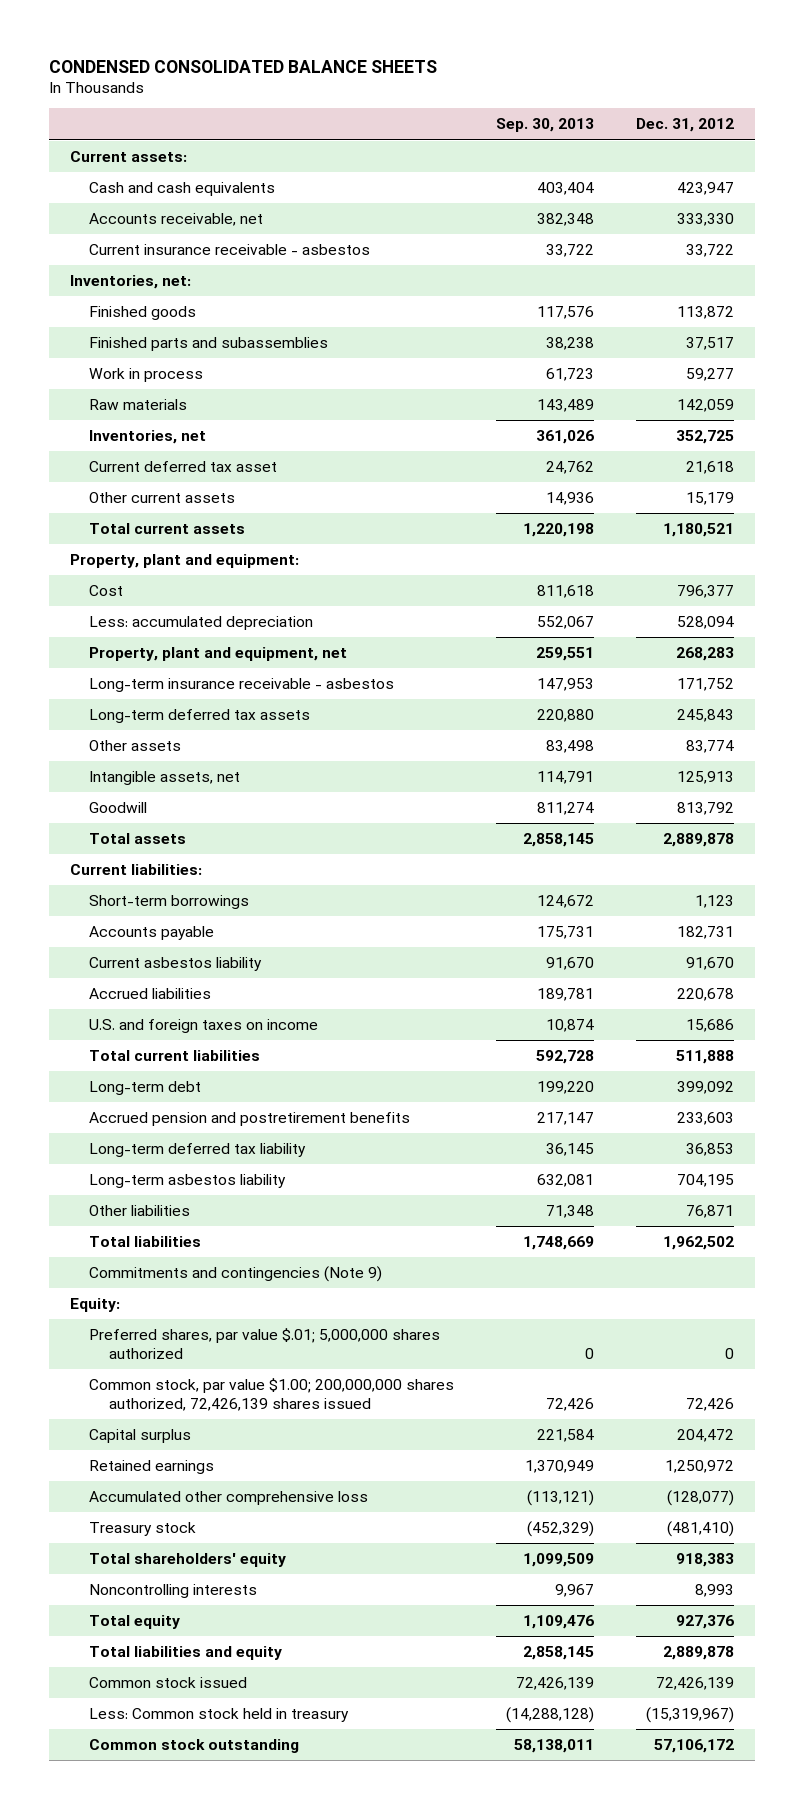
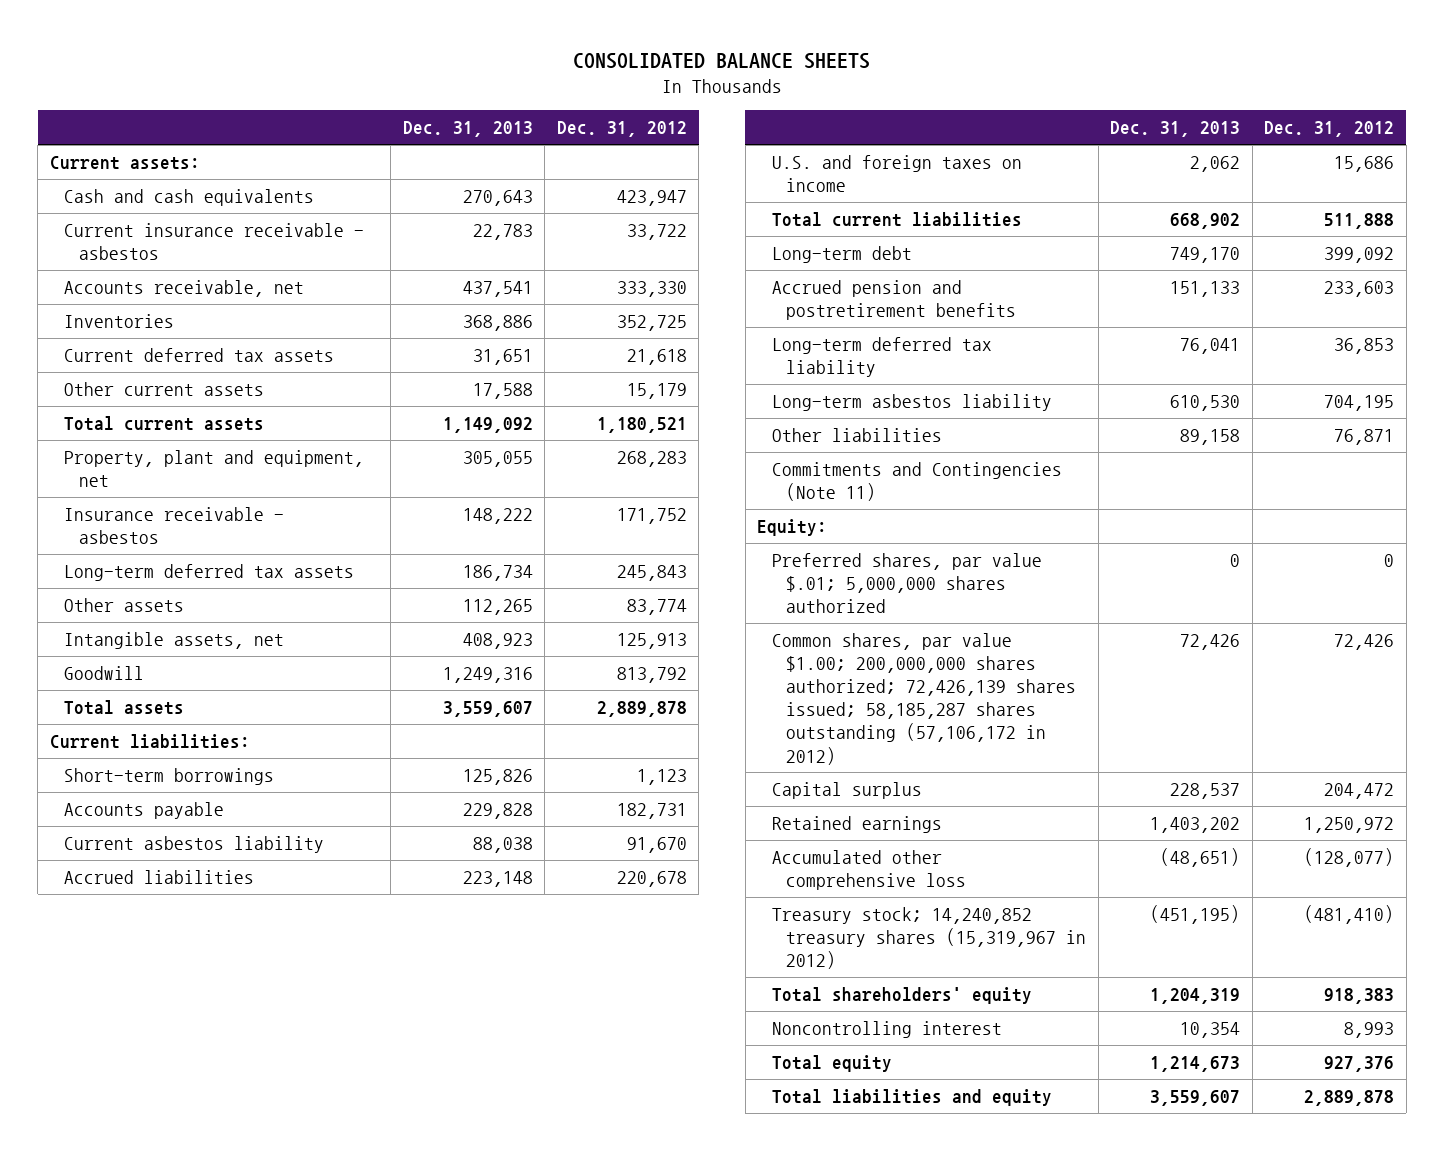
[48,59,437,73] CONDENSED CONSOLIDATED BALANCE SHEETS -> [572,52,870,69] CONSOLIDATED BALANCE SHEETS
[496,118,595,133] Sep. 30, 2013 -> none
none -> [402,121,533,138] Dec. 31, 2013
[69,274,191,289] Inventories, net: -> none
[89,305,197,320] Finished goods -> none
[89,336,329,351] Finished parts and subassemblies -> none
[89,367,204,382] Work in process -> none
[89,398,188,410] Raw materials -> none
[89,212,264,226] Accounts receivable, net -> [64,279,305,297] Accounts receivable, net
[89,429,207,444] Inventories, net -> [64,313,175,328] Inventories
[89,460,278,472] Current deferred tax asset -> [64,347,335,362] Current deferred tax assets
[69,553,299,568] Property, plant and equipment: -> none
[89,584,124,596] Cost -> none
[89,615,314,630] Less: accumulated depreciation -> none
[89,677,395,692] Long-term insurance receivable - asbestos -> [64,506,285,544] Insurance receivable - asbestos
[89,1235,202,1247] Total liabilities -> none
[89,1265,383,1282] Commitments and contingencies (Note 9) -> [771,461,1062,501] Commitments and Contingencies (Note 11)
[89,1377,455,1412] Common stock, par value $1.00; 200,000,000 shares authorized, 72,426,139 shares issued -> [771,632,1077,765] Common shares, par value $1.00; 200,000,000 shares authorized; 72,426,139 shares issued; 58,185,287 shares outstanding (57,106,172 in 2012)
[89,1521,197,1536] Treasury stock -> [771,906,1087,970] Treasury stock; 14,240,852 treasury shares (15,319,967 in 2012)
[89,1583,258,1598] Noncontrolling interests -> [771,1020,1002,1038] Noncontrolling interest
[89,1676,248,1688] Common stock issued -> none
[89,1707,350,1722] Less: Common stock held in treasury -> none
[89,1738,300,1753] Common stock outstanding -> none

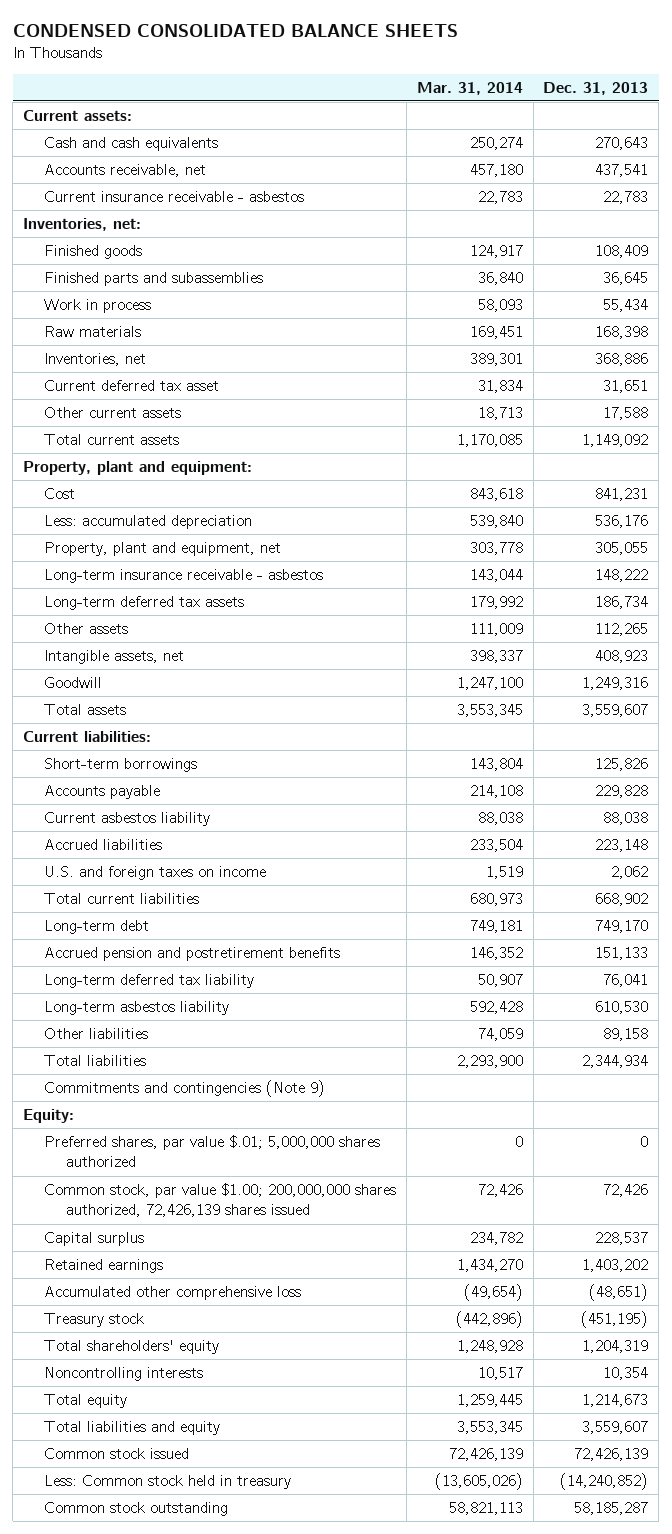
[572,52,870,69] CONSOLIDATED BALANCE SHEETS -> [12,24,458,38] CONDENSED CONSOLIDATED BALANCE SHEETS
[556,121,687,138] Dec. 31, 2012 -> none
none -> [416,81,523,95] Mar. 31, 2014
[64,222,365,260] Current insurance receivable - asbestos -> [44,191,305,203] Current insurance receivable - asbestos
none -> [23,218,142,232] Inventories, net:
none -> [44,245,143,260] Finished goods
none -> [44,272,264,287] Finished parts and subassemblies
none -> [44,299,152,314] Work in process
none -> [44,326,142,338] Raw materials
[64,313,175,328] Inventories -> [44,353,147,367] Inventories, net
[64,347,335,362] Current deferred tax assets -> [44,380,220,392] Current deferred tax asset
none -> [23,461,253,476] Property, plant and equipment:
none -> [44,488,76,500] Cost
none -> [44,515,253,530] Less: accumulated depreciation
[64,506,285,544] Insurance receivable - asbestos -> [44,569,324,584] Long-term insurance receivable - asbestos
none -> [44,1055,147,1067] Total liabilities
[771,461,1062,501] Commitments and Contingencies (Note 11) -> [44,1080,326,1098] Commitments and contingencies (Note 9)
[771,632,1077,765] Common shares, par value $1.00; 200,000,000 shares authorized; 72,426,139 shares issued; 58,185,287 shares outstanding (57,106,172 in 2012) -> [44,1183,397,1218] Common stock, par value $1.00; 200,000,000 shares authorized, 72,426,139 shares issued
[771,906,1087,970] Treasury stock; 14,240,852 treasury shares (15,319,967 in 2012) -> [44,1313,145,1328] Treasury stock
[771,1020,1002,1038] Noncontrolling interest -> [44,1367,204,1382] Noncontrolling interests
none -> [44,1448,190,1460] Common stock issued
none -> [44,1475,292,1490] Less: Common stock held in treasury
none -> [44,1502,229,1517] Common stock outstanding

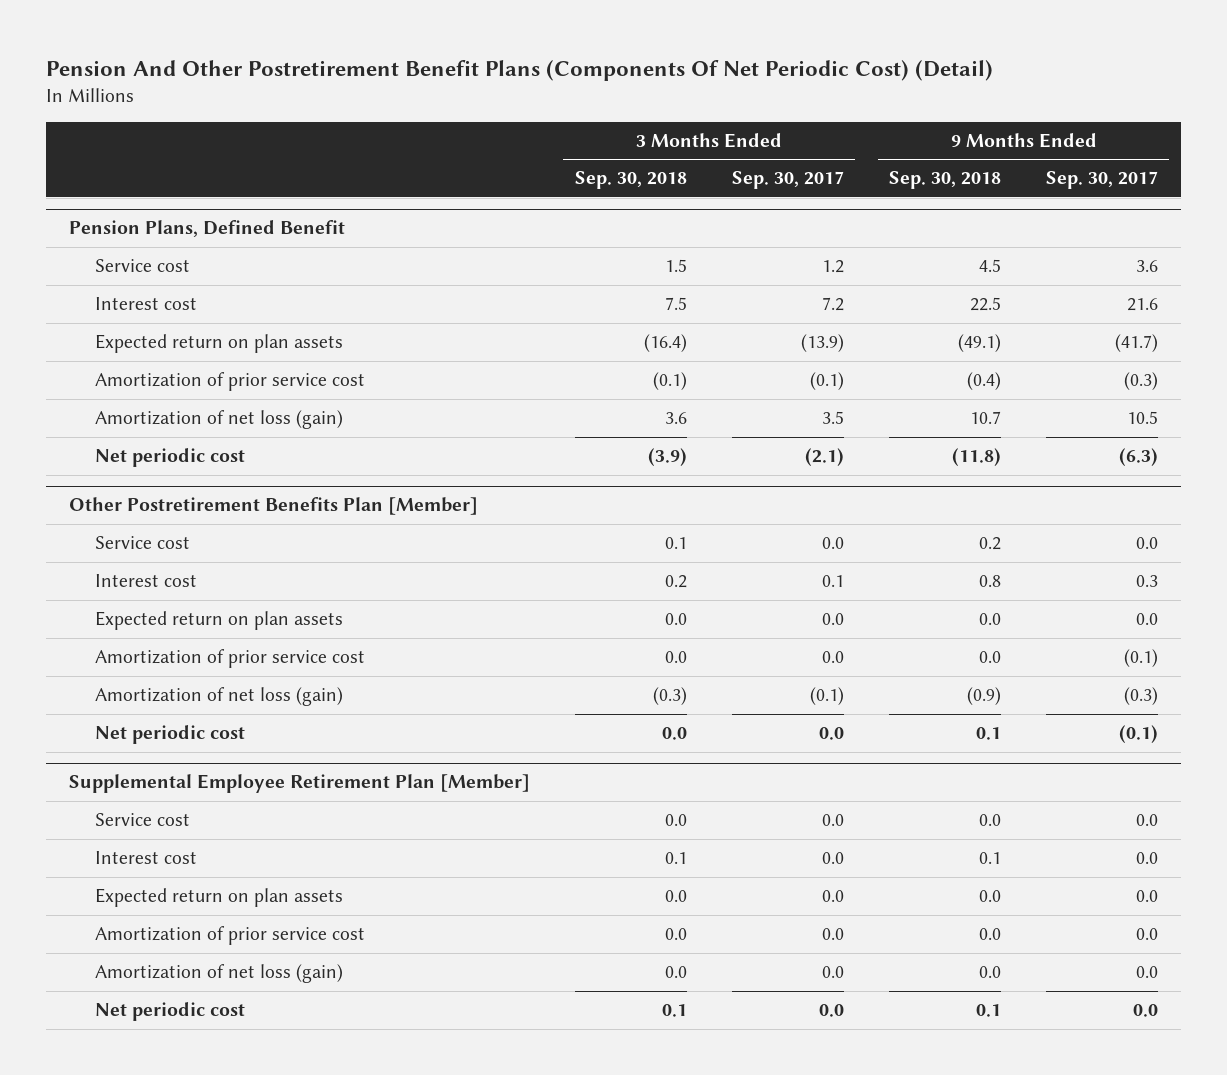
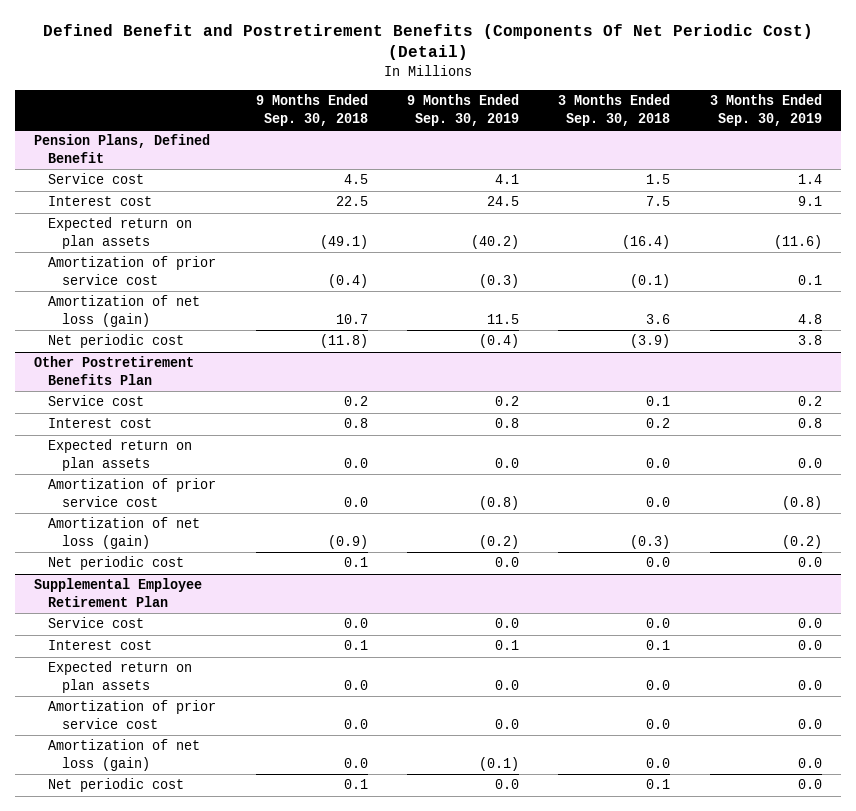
[46,60,994,82] Pension And Other Postretirement Benefit Plans (Components Of Net Periodic Cost) (Detail) -> [43,24,814,61] Defined Benefit and Postretirement Benefits (Components Of Net Periodic Cost) (Detail)
[731,171,844,190] Sep. 30, 2017 -> none
[1046,171,1159,190] Sep. 30, 2017 -> none
none -> [406,93,519,126] 9 Months Ended Sep. 30, 2019
none -> [709,93,822,126] 3 Months Ended Sep. 30, 2019
[68,497,478,516] Other Postretirement Benefits Plan [Member] -> [34,356,195,386] Other Postretirement Benefits Plan
[68,774,530,794] Supplemental Employee Retirement Plan [Member] -> [34,578,203,608] Supplemental Employee Retirement Plan

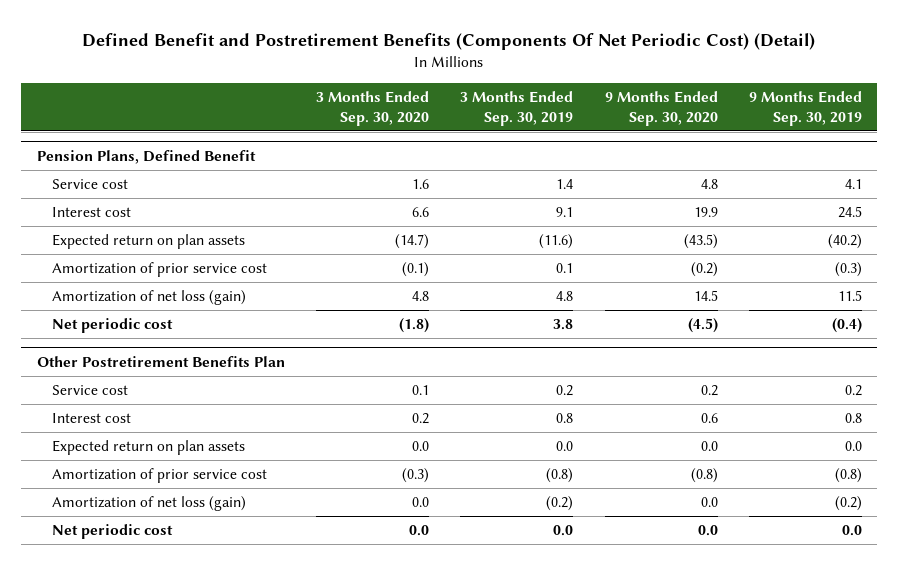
[255,93,368,126] 9 Months Ended Sep. 30, 2018 -> none
[558,93,671,126] 3 Months Ended Sep. 30, 2018 -> none
none -> [316,91,430,126] 3 Months Ended Sep. 30, 2020
none -> [604,91,718,126] 9 Months Ended Sep. 30, 2020
[34,578,203,608] Supplemental Employee Retirement Plan -> none
[48,617,145,629] Service cost -> none
[48,640,153,651] Interest cost -> none
[48,661,193,694] Expected return on plan assets -> none
[48,700,217,730] Amortization of prior service cost -> none
[48,739,201,772] Amortization of net loss (gain) -> none
[48,778,185,793] Net periodic cost -> none

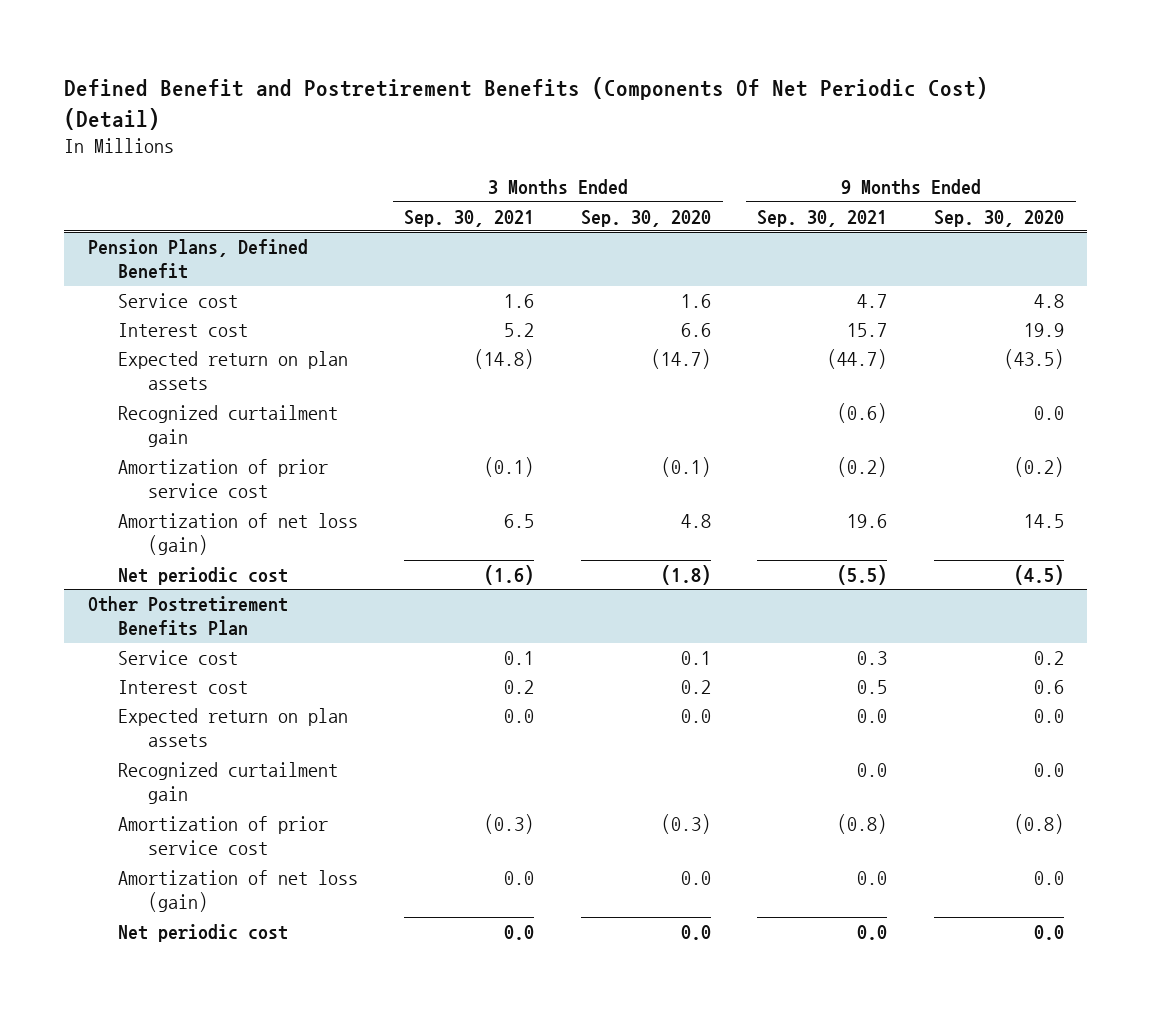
[460,91,574,126] 3 Months Ended Sep. 30, 2019 -> none
[748,91,862,126] 9 Months Ended Sep. 30, 2019 -> none
none -> [404,209,535,227] Sep. 30, 2021
none -> [757,209,888,227] Sep. 30, 2021
none -> [117,405,338,448] Recognized curtailment gain
none -> [117,762,338,805] Recognized curtailment gain

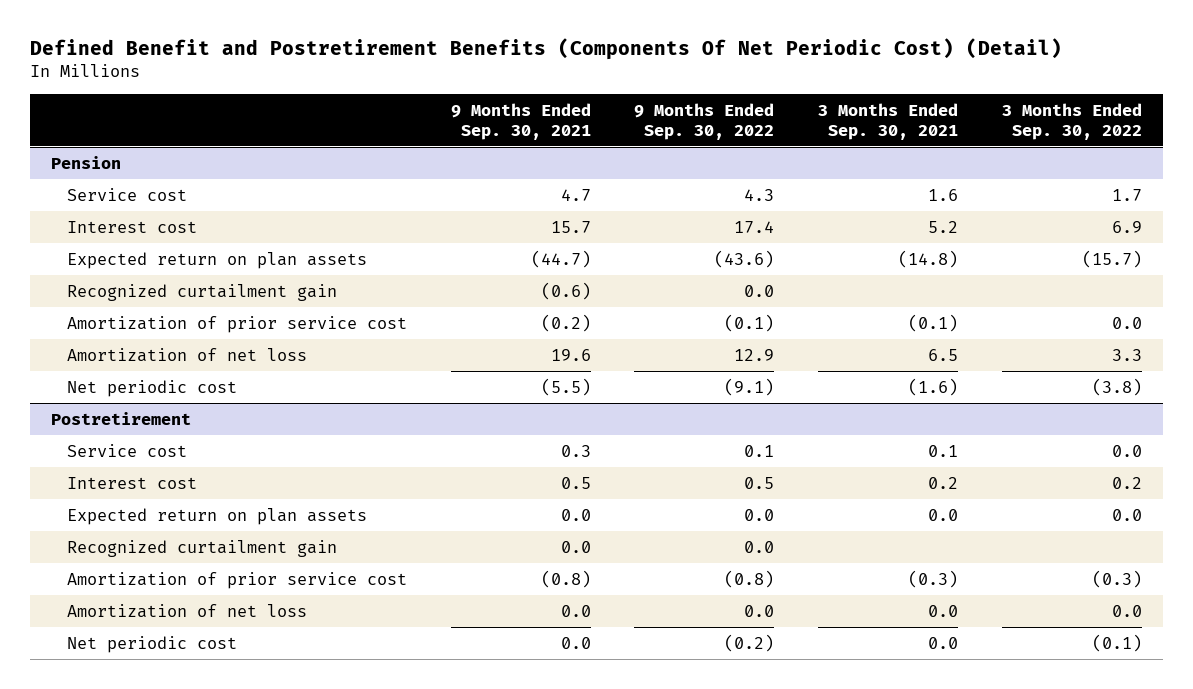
[580,209,711,227] Sep. 30, 2020 -> none
[934,209,1065,227] Sep. 30, 2020 -> none
none -> [634,102,775,140] 9 Months Ended Sep. 30, 2022
none -> [1001,102,1142,140] 3 Months Ended Sep. 30, 2022
[87,239,308,280] Pension Plans, Defined Benefit -> [51,155,122,169] Pension
[117,513,358,556] Amortization of net loss (gain) -> [67,347,308,362] Amortization of net loss
[87,596,288,637] Other Postretirement Benefits Plan -> [51,411,192,425] Postretirement
[117,870,358,913] Amortization of net loss (gain) -> [67,603,308,618] Amortization of net loss

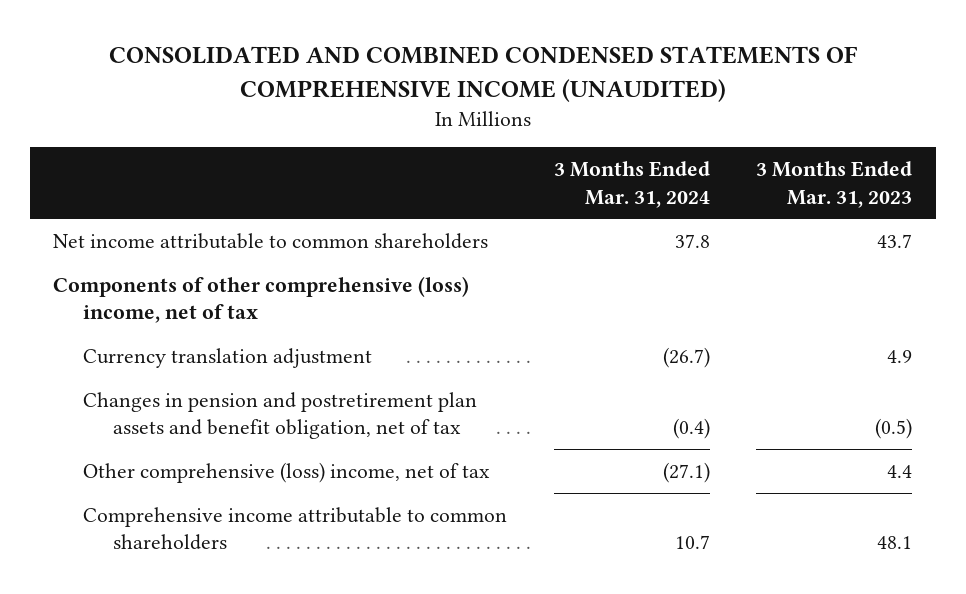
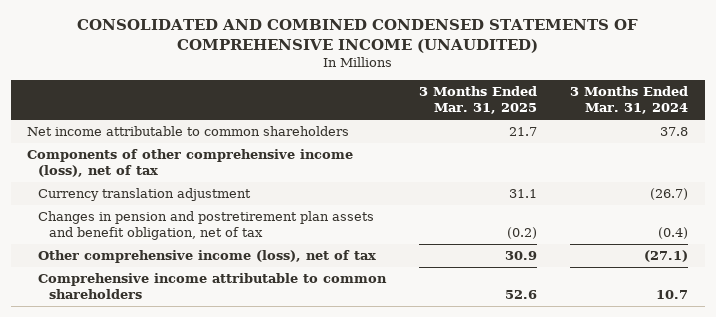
[756,160,913,208] 3 Months Ended Mar. 31, 2023 -> none
none -> [419,85,538,114] 3 Months Ended Mar. 31, 2025
[53,275,470,324] Components of other comprehensive (loss) income, net of tax -> [27,149,354,178] Components of other comprehensive income (loss), net of tax
[83,461,491,483] Other comprehensive (loss) income, net of tax -> [38,250,377,264] Other comprehensive income (loss), net of tax

